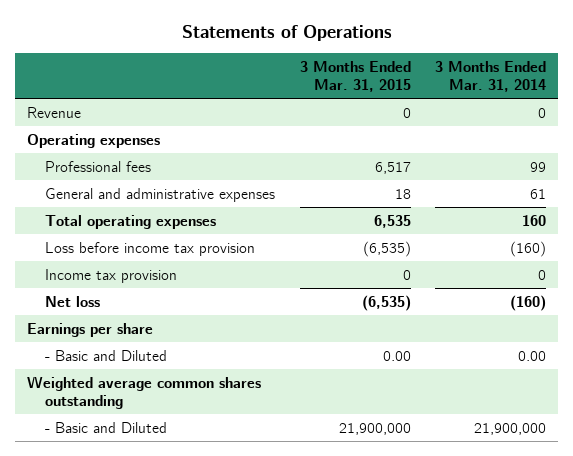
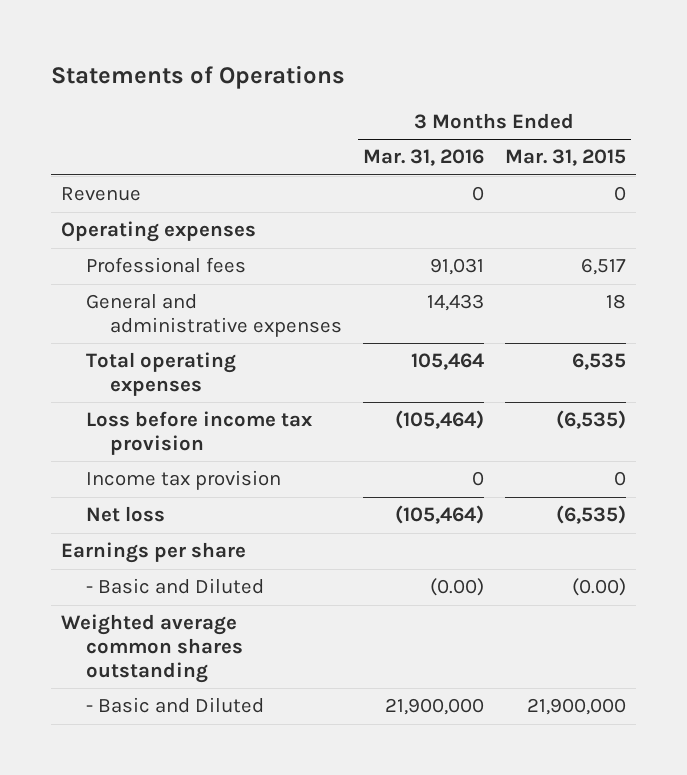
[435,61,547,92] 3 Months Ended Mar. 31, 2014 -> none
none -> [362,149,484,167] Mar. 31, 2016
[382,350,411,361] 0.00 -> [571,578,626,597] (0.00)

